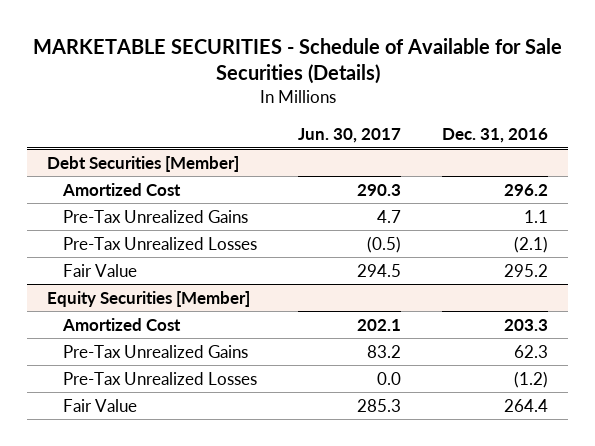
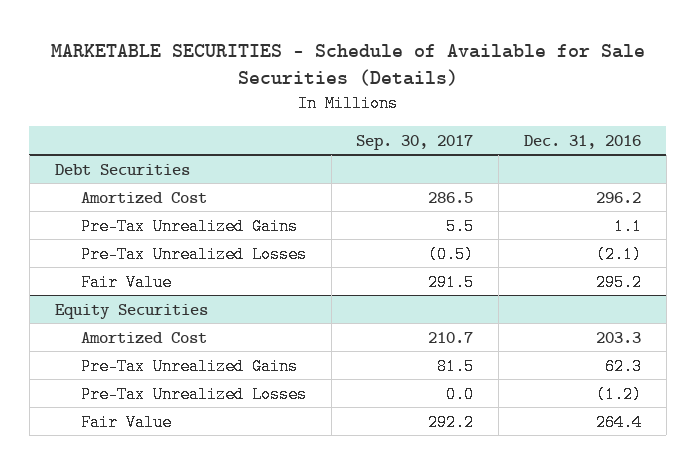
[297,128,401,144] Jun. 30, 2017 -> none
none -> [356,134,474,150] Sep. 30, 2017
[47,155,240,172] Debt Securities [Member] -> [54,163,190,175] Debt Securities
[47,290,251,307] Equity Securities [Member] -> [54,303,208,319] Equity Securities

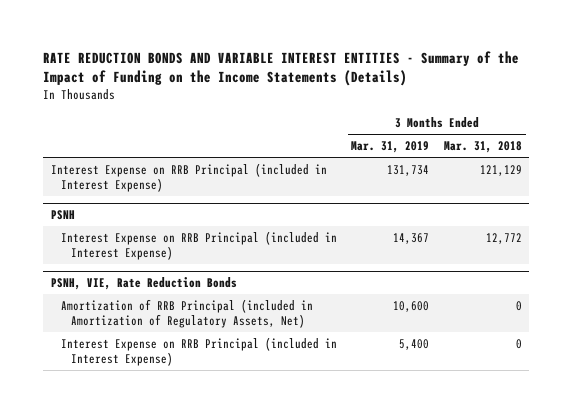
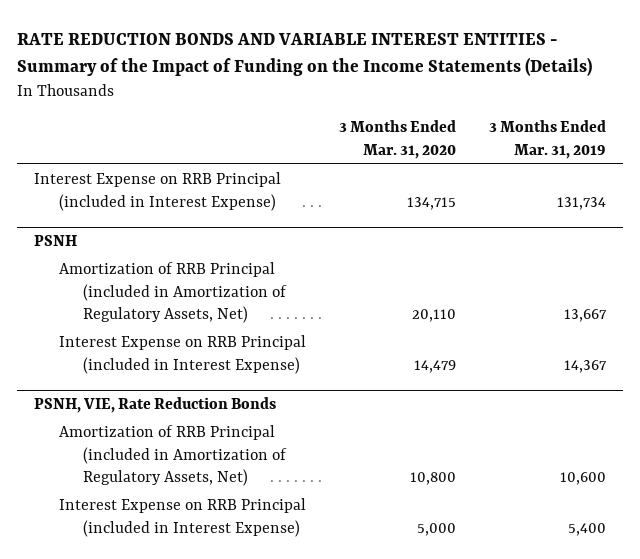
[443,141,522,154] Mar. 31, 2018 -> none
none -> [339,120,457,159] 3 Months Ended Mar. 31, 2020
none -> [58,262,288,324] Amortization of RRB Principal (included in Amortization of Regulatory Assets, Net)

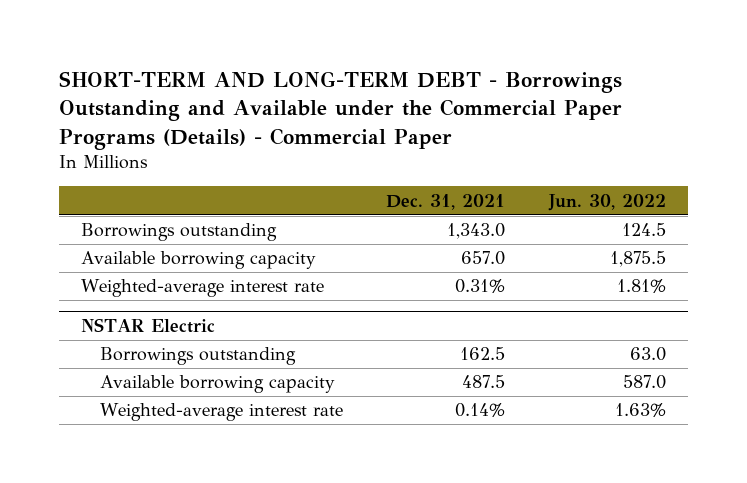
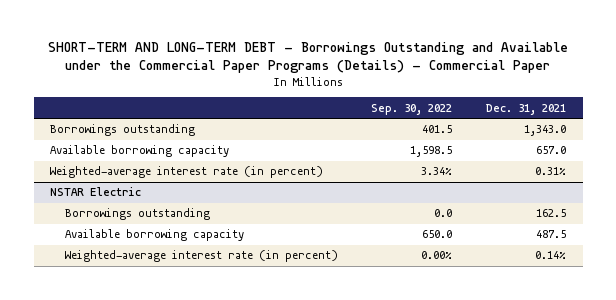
[548,193,667,211] Jun. 30, 2022 -> none
none -> [371,103,453,115] Sep. 30, 2022
[80,279,324,298] Weighted-average interest rate -> [50,166,324,179] Weighted-average interest rate (in percent)
[99,403,343,422] Weighted-average interest rate -> [64,250,338,263] Weighted-average interest rate (in percent)

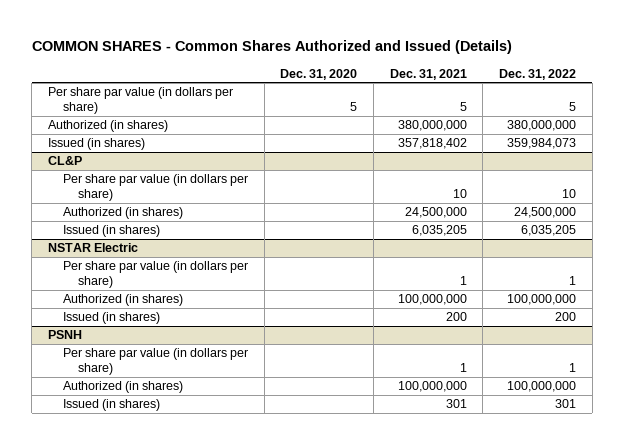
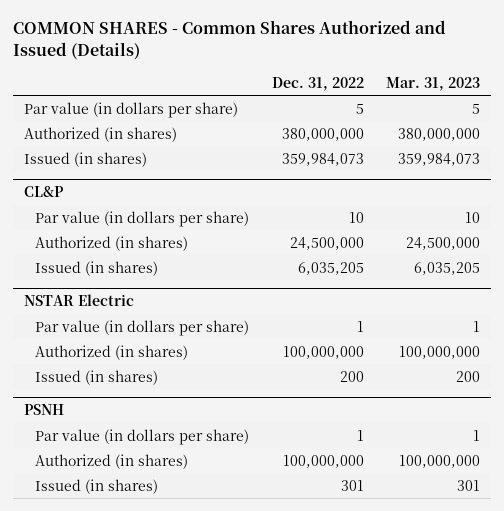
[280,68,358,80] Dec. 31, 2020 -> none
[389,68,467,80] Dec. 31, 2021 -> none
none -> [386,76,481,91] Mar. 31, 2023
[48,87,234,114] Per share par value (in dollars per share) -> [23,101,238,118] Par value (in dollars per share)
[63,174,249,201] Per share par value (in dollars per share) -> [35,210,250,227] Par value (in dollars per share)
[63,261,249,288] Per share par value (in dollars per share) -> [35,319,250,336] Par value (in dollars per share)
[63,348,249,375] Per share par value (in dollars per share) -> [35,428,250,445] Par value (in dollars per share)

